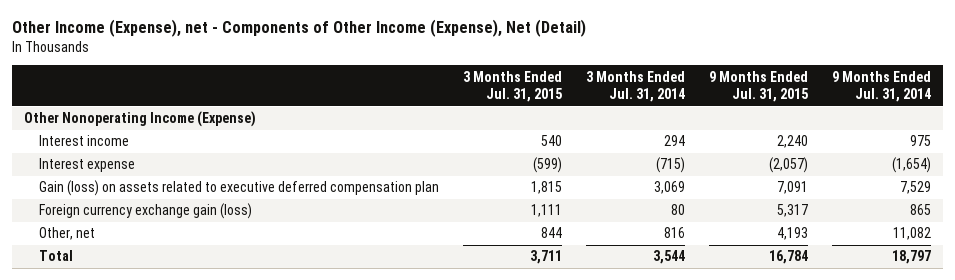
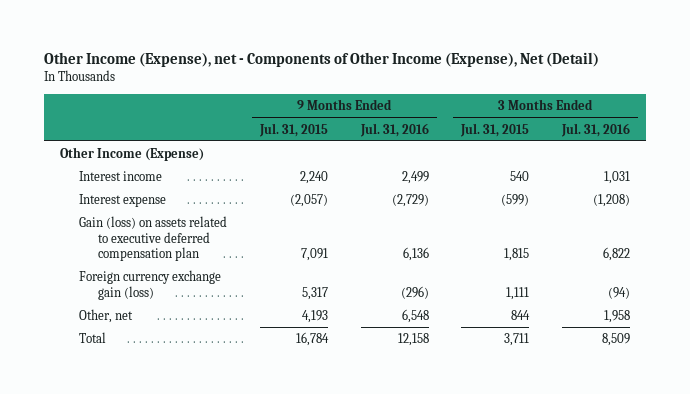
[585,70,685,103] 3 Months Ended Jul. 31, 2014 -> none
[831,70,931,103] 9 Months Ended Jul. 31, 2014 -> none
none -> [359,122,429,137] Jul. 31, 2016
none -> [560,122,630,137] Jul. 31, 2016
[23,111,256,128] Other Nonoperating Income (Expense) -> [60,147,205,162] Other Income (Expense)

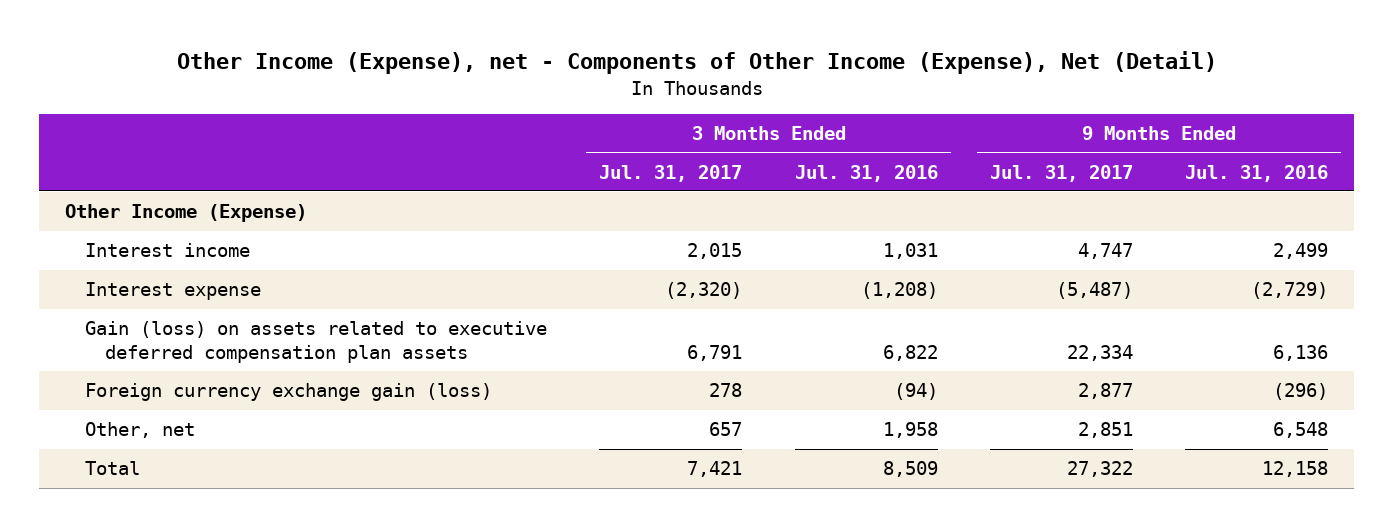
[258,122,328,137] Jul. 31, 2015 -> none
[460,122,530,137] Jul. 31, 2015 -> none
none -> [599,164,743,182] Jul. 31, 2017
none -> [989,164,1133,182] Jul. 31, 2017
[79,216,228,262] Gain (loss) on assets related to executive deferred compensation plan -> [85,321,548,363] Gain (loss) on assets related to executive deferred compensation plan assets

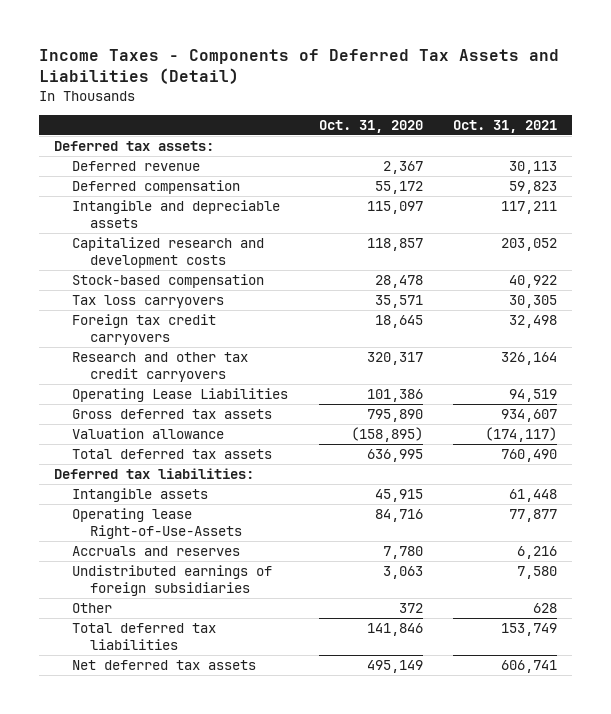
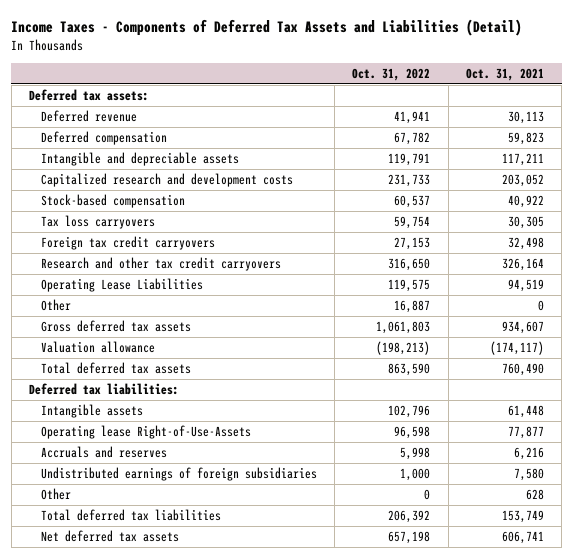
[318,119,423,133] Oct. 31, 2020 -> none
none -> [352,67,431,81] Oct. 31, 2022
none -> [40,299,71,312] Other

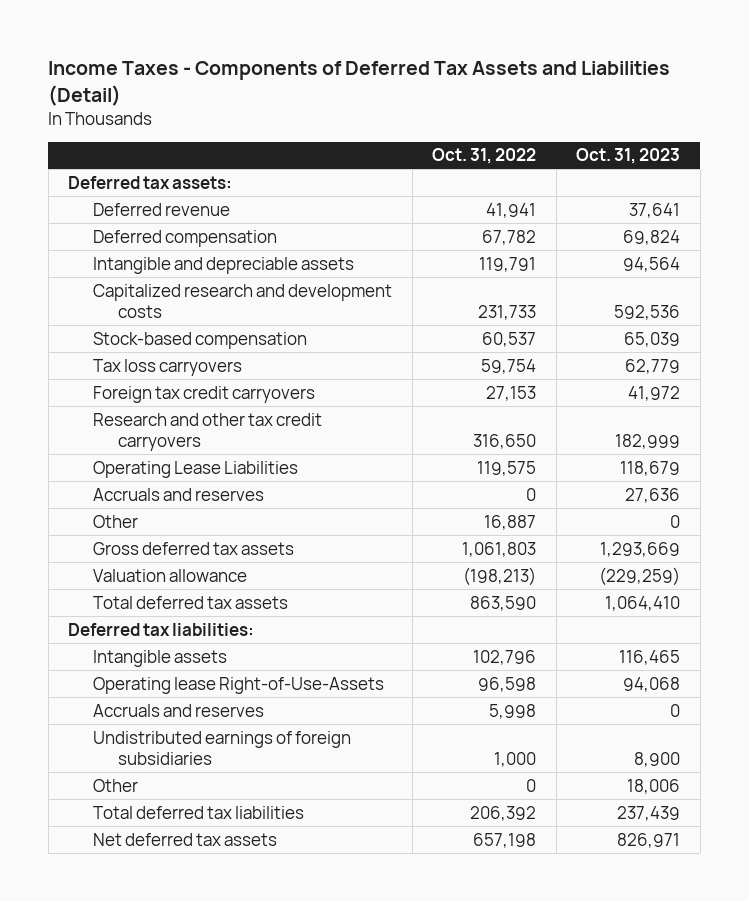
[465,67,544,81] Oct. 31, 2021 -> none
none -> [576,148,681,165] Oct. 31, 2023
none -> [93,487,265,501] Accruals and reserves

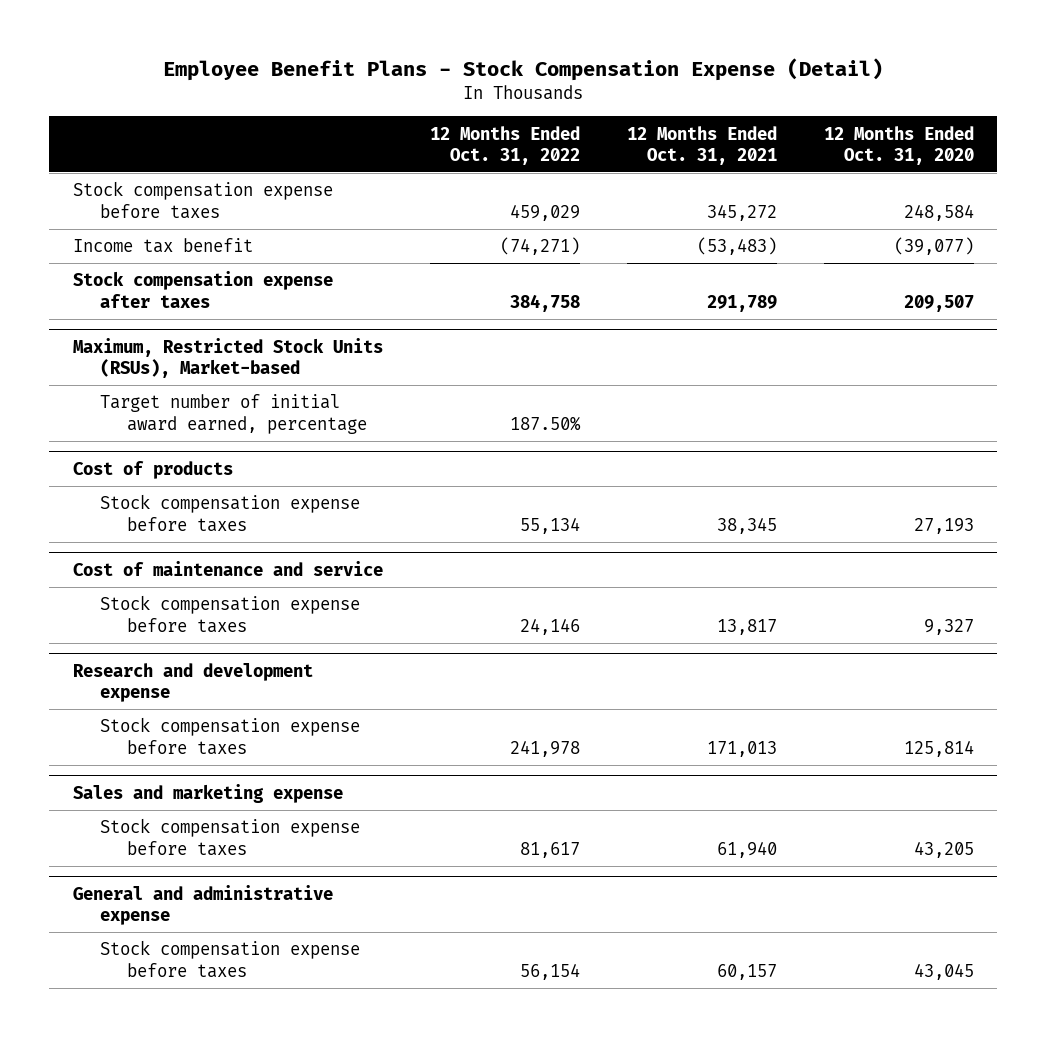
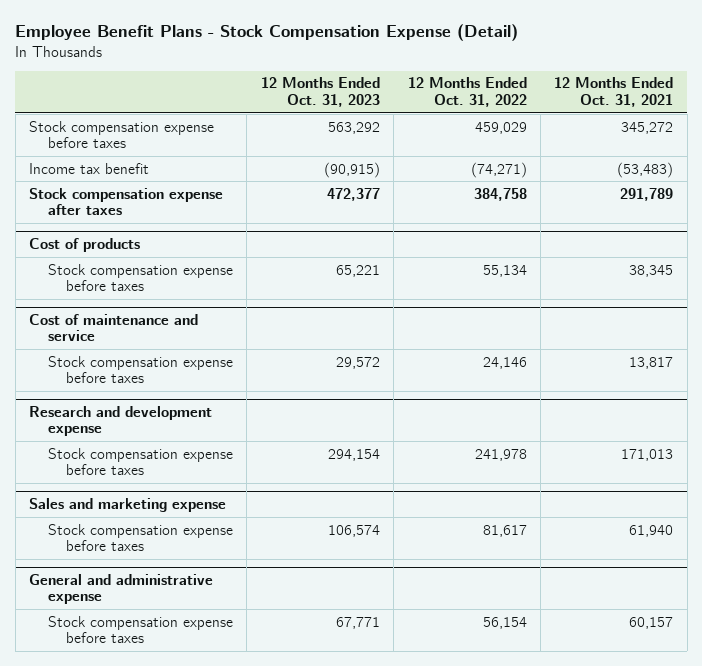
[823,125,974,165] 12 Months Ended Oct. 31, 2020 -> none
none -> [260,77,380,107] 12 Months Ended Oct. 31, 2023
[72,337,383,379] Maximum, Restricted Stock Units (RSUs), Market-based -> none
[99,394,367,434] Target number of initial award earned, percentage -> none

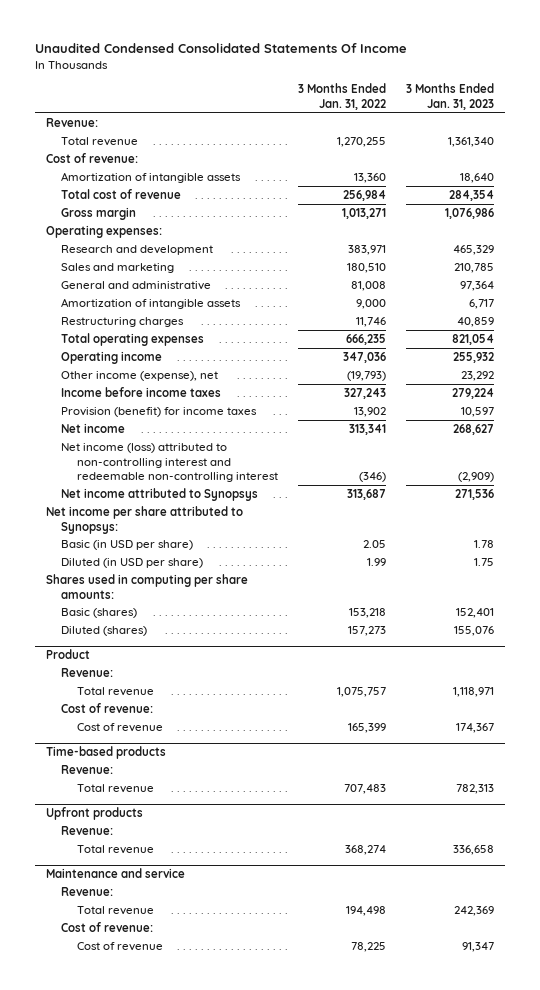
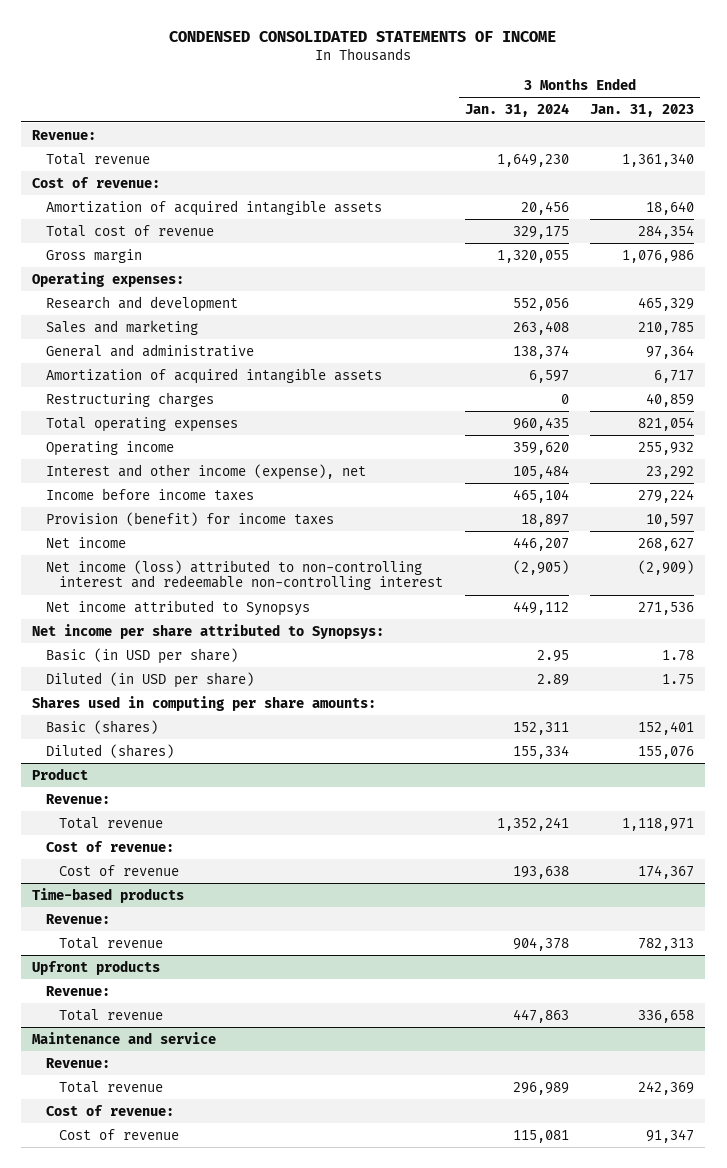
[35,43,408,54] Unaudited Condensed Consolidated Statements Of Income -> [169,30,557,42] CONDENSED CONSOLIDATED STATEMENTS OF INCOME
[298,83,387,110] 3 Months Ended Jan. 31, 2022 -> none
none -> [464,103,569,118] Jan. 31, 2024
[61,172,242,184] Amortization of intangible assets -> [45,199,382,216] Amortization of acquired intangible assets
[61,298,242,310] Amortization of intangible assets -> [45,367,382,384] Amortization of acquired intangible assets
[61,371,219,382] Other income (expense), net -> [45,463,366,480] Interest and other income (expense), net

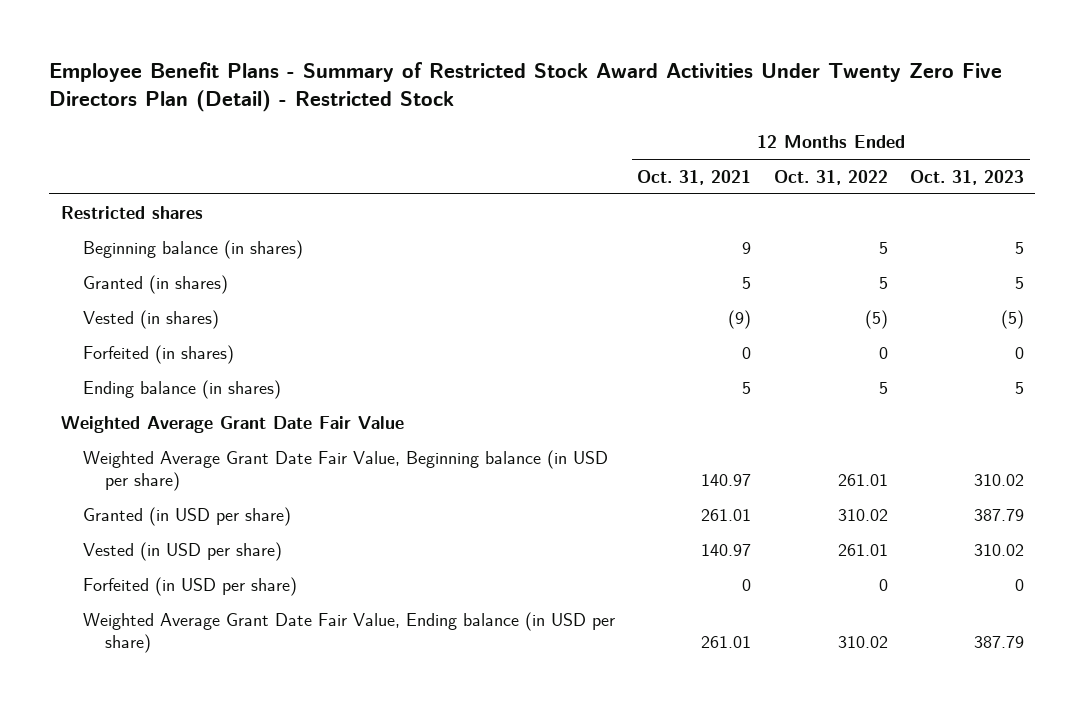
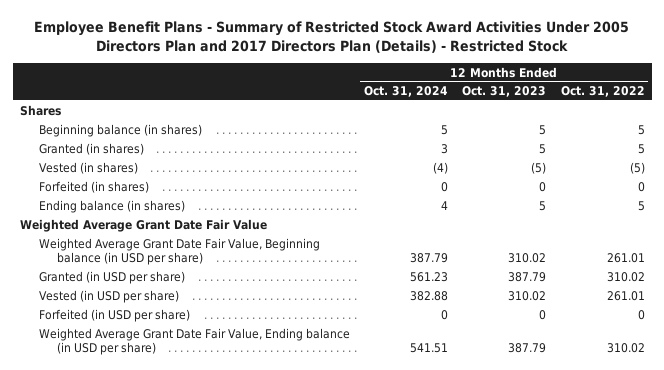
[49,61,1003,113] Employee Benefit Plans - Summary of Restricted Stock Award Activities Under Twenty Zero Five Directors Plan (Detail) - Restricted Stock -> [34,20,630,53] Employee Benefit Plans - Summary of Restricted Stock Award Activities Under 2005 Directors Plan and 2017 Directors Plan (Details) - Restricted Stock
[637,169,752,185] Oct. 31, 2021 -> none
none -> [363,86,448,98] Oct. 31, 2024
[60,205,203,219] Restricted shares -> [19,104,61,116] Shares

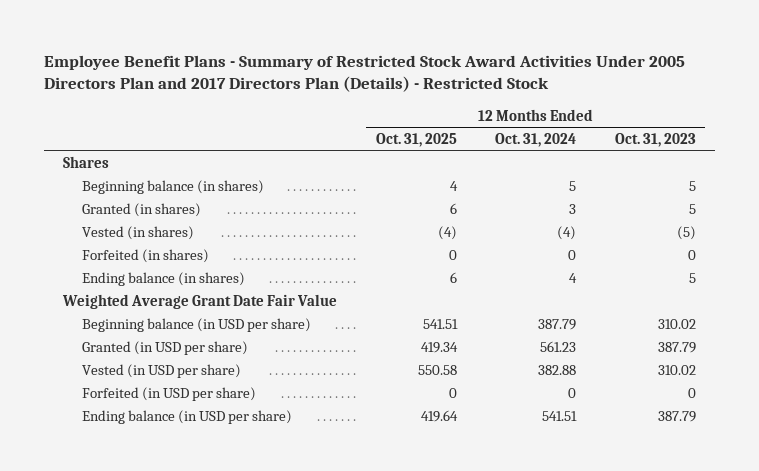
[560,86,645,98] Oct. 31, 2022 -> none
none -> [375,132,457,147] Oct. 31, 2025
[38,237,320,266] Weighted Average Grant Date Fair Value, Beginning balance (in USD per share) -> [82,317,312,332] Beginning balance (in USD per share)
[38,327,350,356] Weighted Average Grant Date Fair Value, Ending balance (in USD per share) -> [82,409,293,424] Ending balance (in USD per share)

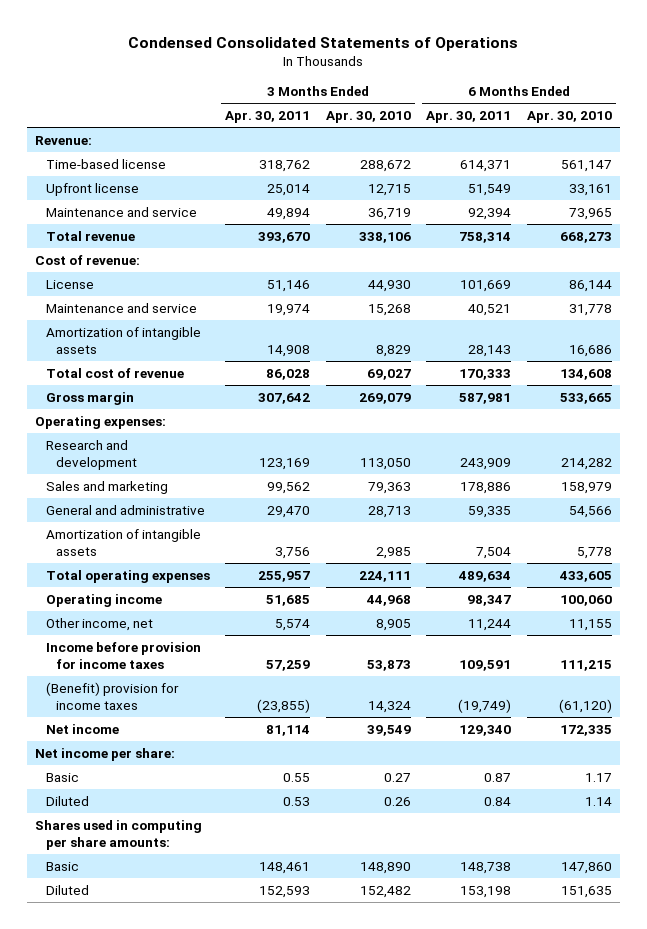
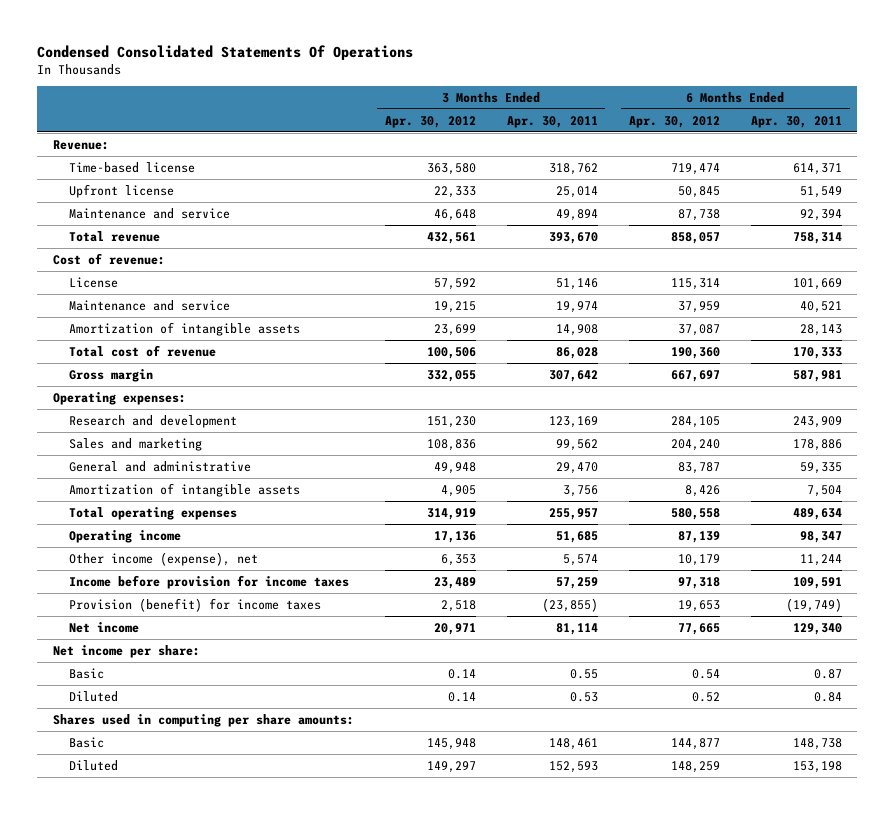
[128,37,519,52] Condensed Consolidated Statements of Operations -> [37,44,414,60] Condensed Consolidated Statements Of Operations
[325,111,411,124] Apr. 30, 2010 -> none
[526,111,612,124] Apr. 30, 2010 -> none
none -> [384,115,476,128] Apr. 30, 2012
none -> [628,115,720,128] Apr. 30, 2012
[45,617,153,631] Other income, net -> [69,551,259,566] Other income (expense), net
[45,681,179,710] (Benefit) provision for income taxes -> [69,597,322,612] Provision (benefit) for income taxes

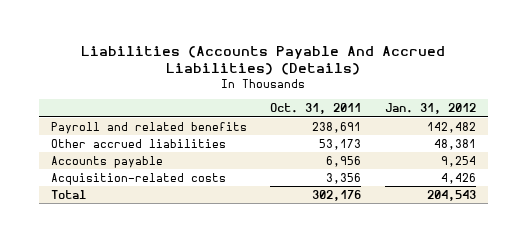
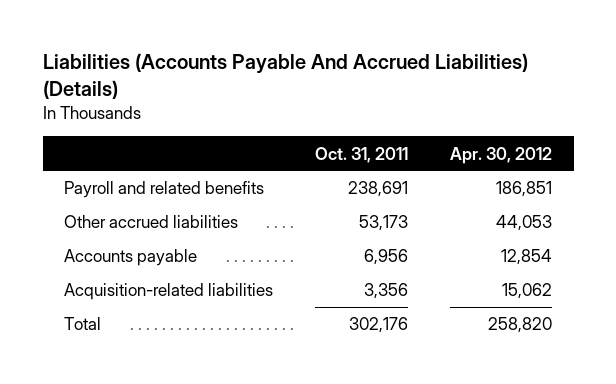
[385,103,477,115] Jan. 31, 2012 -> none
none -> [450,146,553,164] Apr. 30, 2012
[50,172,226,185] Acquisition-related costs -> [63,283,273,301] Acquisition-related liabilities

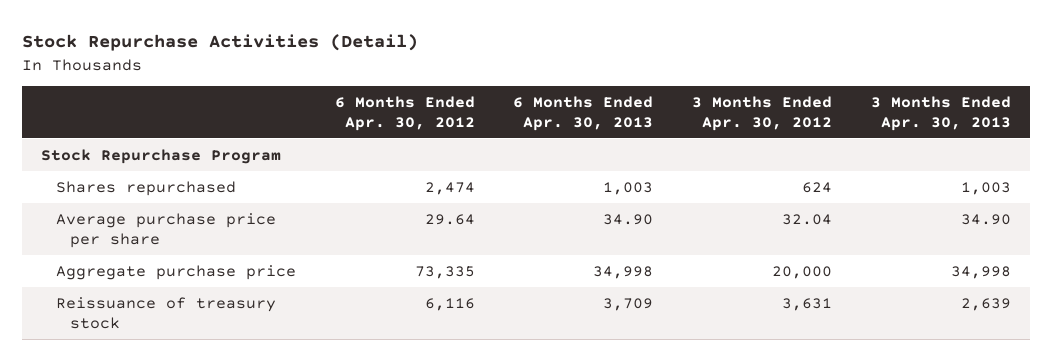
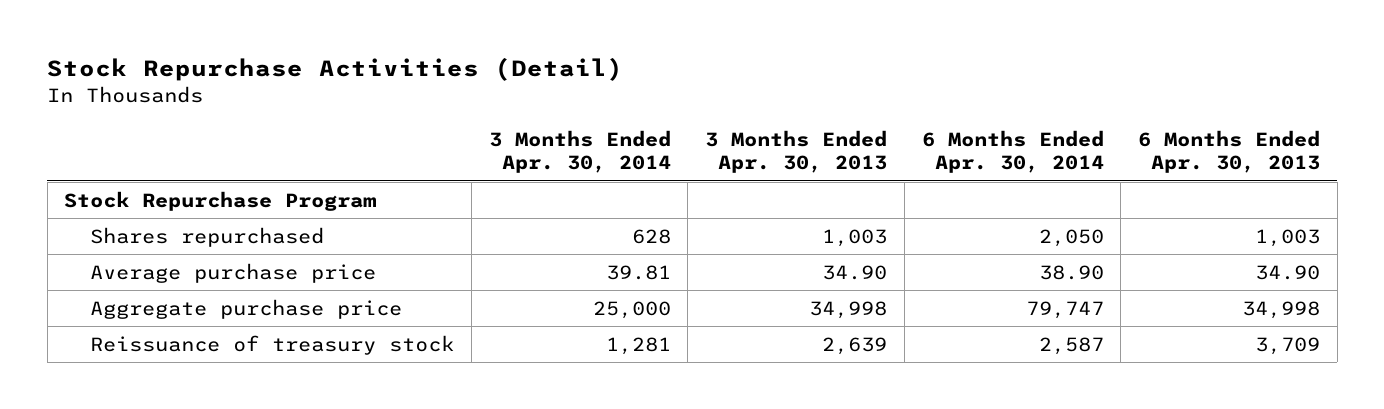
[334,96,475,131] 6 Months Ended Apr. 30, 2012 -> none
[691,96,832,131] 3 Months Ended Apr. 30, 2012 -> none
none -> [488,129,671,174] 3 Months Ended Apr. 30, 2014
none -> [921,129,1104,174] 6 Months Ended Apr. 30, 2014
[55,212,276,248] Average purchase price per share -> [90,262,377,283] Average purchase price

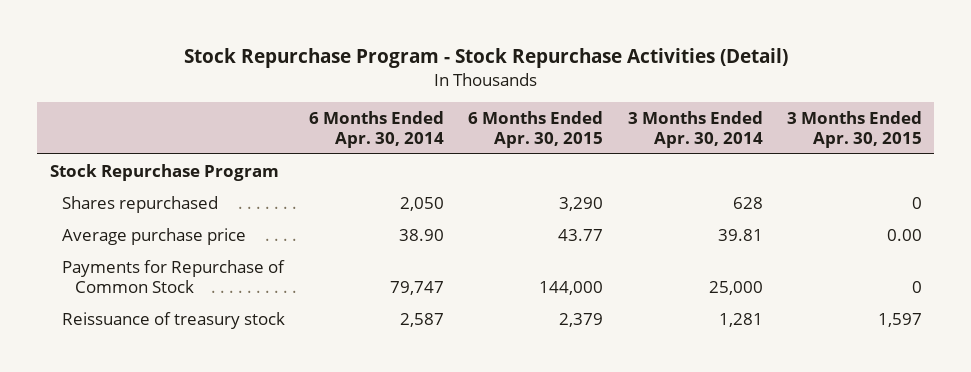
[47,57,624,82] Stock Repurchase Activities (Detail) -> [183,48,788,69] Stock Repurchase Program - Stock Repurchase Activities (Detail)
[705,129,888,174] 3 Months Ended Apr. 30, 2013 -> none
[1138,129,1321,174] 6 Months Ended Apr. 30, 2013 -> none
none -> [468,110,604,148] 6 Months Ended Apr. 30, 2015
none -> [786,110,922,148] 3 Months Ended Apr. 30, 2015
[90,298,403,319] Aggregate purchase price -> [62,259,286,293] Payments for Repurchase of Common Stock

